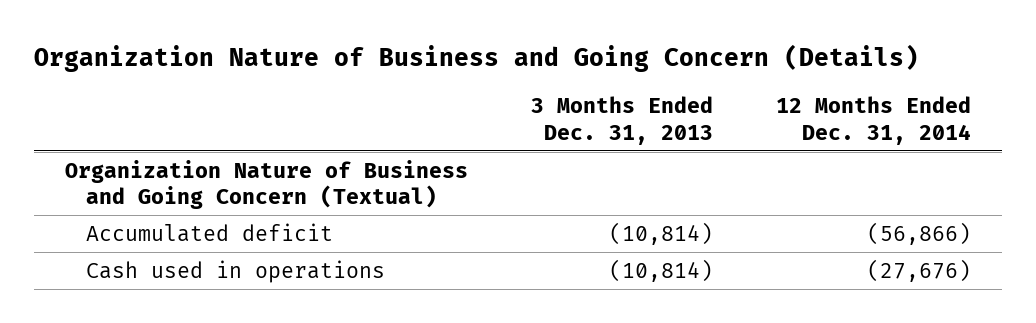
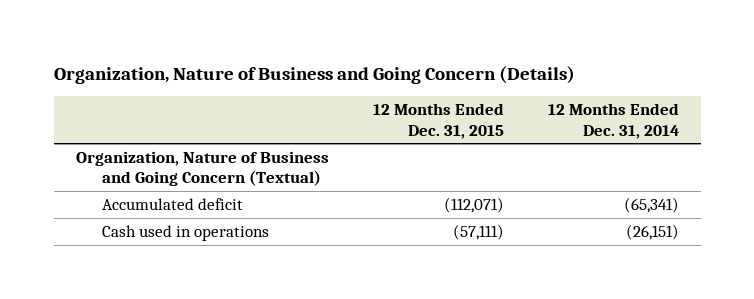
[33,44,919,73] Organization Nature of Business and Going Concern (Details) -> [53,65,575,84] Organization, Nature of Business and Going Concern (Details)
[531,95,714,145] 3 Months Ended Dec. 31, 2013 -> none
none -> [372,103,504,139] 12 Months Ended Dec. 31, 2015
[65,159,469,210] Organization Nature of Business and Going Concern (Textual) -> [75,150,329,187] Organization, Nature of Business and Going Concern (Textual)
[866,221,971,245] (56,866) -> [623,196,679,213] (65,341)
[866,258,971,282] (27,676) -> [625,223,679,240] (26,151)

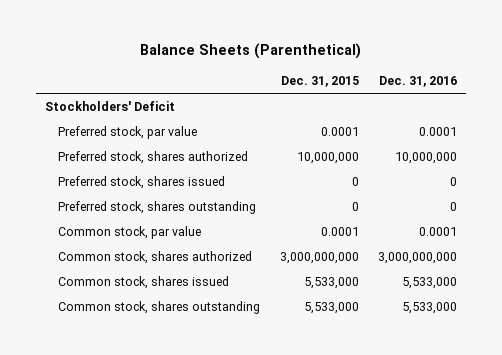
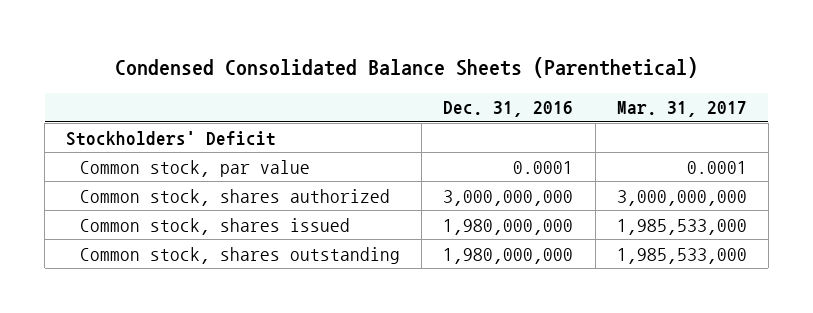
[139,43,361,60] Balance Sheets (Parenthetical) -> [114,56,698,78] Condensed Consolidated Balance Sheets (Parenthetical)
[280,75,359,87] Dec. 31, 2015 -> none
none -> [616,101,747,118] Mar. 31, 2017
[58,126,198,140] Preferred stock, par value -> none
[58,151,249,165] Preferred stock, shares authorized -> none
[58,176,226,190] Preferred stock, shares issued -> none
[58,201,257,215] Preferred stock, shares outstanding -> none
[401,277,457,290] 5,533,000 -> [443,218,574,235] 1,980,000,000
[401,302,457,315] 5,533,000 -> [443,247,574,264] 1,980,000,000

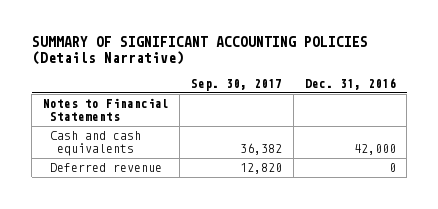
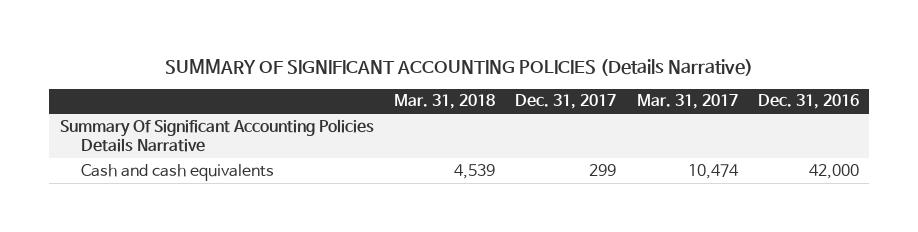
[191,78,283,91] Sep. 30, 2017 -> none
none -> [393,94,495,110] Mar. 31, 2018
none -> [515,94,617,110] Dec. 31, 2017
none -> [636,94,738,110] Mar. 31, 2017
[42,98,169,121] Notes to Financial Statements -> none
none -> [59,118,374,153] Summary Of Significant Accounting Policies Details Narrative
[50,163,163,173] Deferred revenue -> none

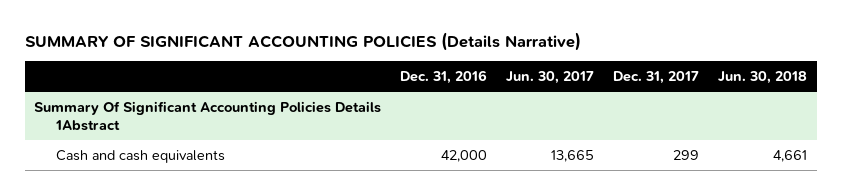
[393,94,495,110] Mar. 31, 2018 -> none
[636,94,738,110] Mar. 31, 2017 -> none
none -> [506,71,595,85] Jun. 30, 2017
none -> [718,71,808,85] Jun. 30, 2018
[59,118,374,153] Summary Of Significant Accounting Policies Details Narrative -> [34,100,382,132] Summary Of Significant Accounting Policies Details 1Abstract

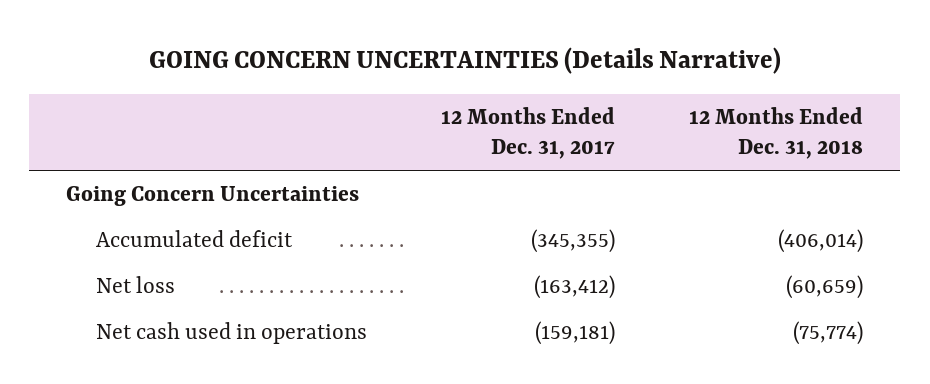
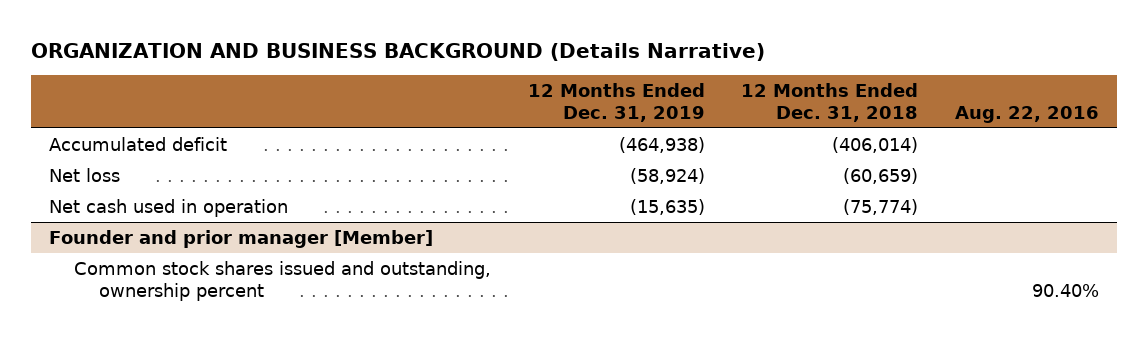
[148,47,781,75] GOING CONCERN UNCERTAINTIES (Details Narrative) -> [30,42,765,61] ORGANIZATION AND BUSINESS BACKGROUND (Details Narrative)
[441,107,616,160] 12 Months Ended Dec. 31, 2017 -> none
none -> [527,82,705,122] 12 Months Ended Dec. 31, 2019
none -> [954,105,1099,123] Aug. 22, 2016
[66,186,360,207] Going Concern Uncertainties -> none
[96,322,368,345] Net cash used in operations -> [49,198,289,217] Net cash used in operation
none -> [49,229,434,248] Founder and prior manager [Member]
none -> [73,260,491,301] Common stock shares issued and outstanding, ownership percent

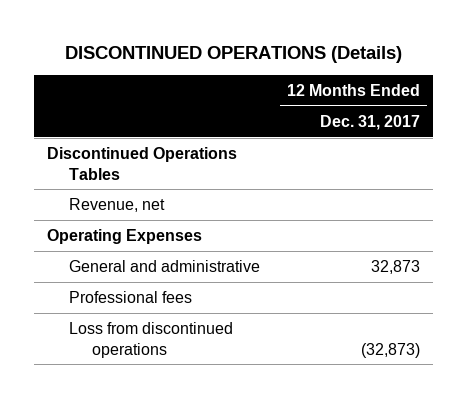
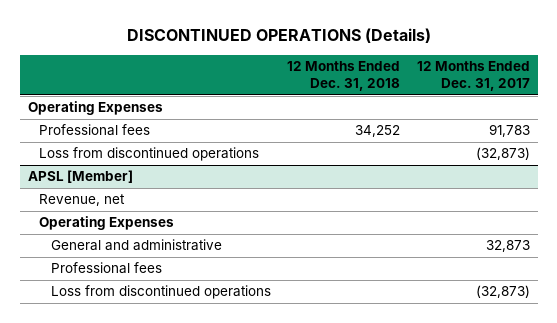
none -> [287,61,401,92] 12 Months Ended Dec. 31, 2018
[47,147,238,180] Discontinued Operations Tables -> none
none -> [27,101,163,116] Operating Expenses
none -> [39,124,151,137] Professional fees
none -> [39,147,260,162] Loss from discontinued operations
none -> [27,170,133,184] APSL [Member]

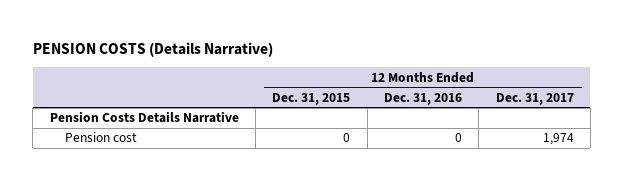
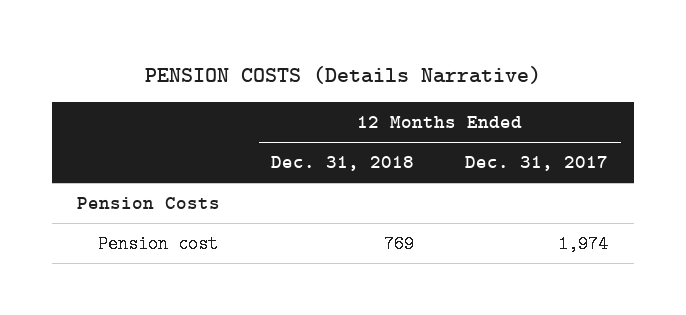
[272,92,351,105] Dec. 31, 2015 -> none
[383,92,462,105] Dec. 31, 2016 -> none
none -> [271,156,415,172] Dec. 31, 2018
[49,111,239,124] Pension Costs Details Narrative -> [77,197,221,210] Pension Costs

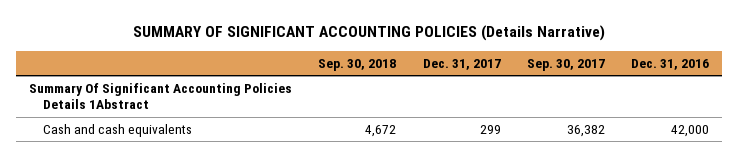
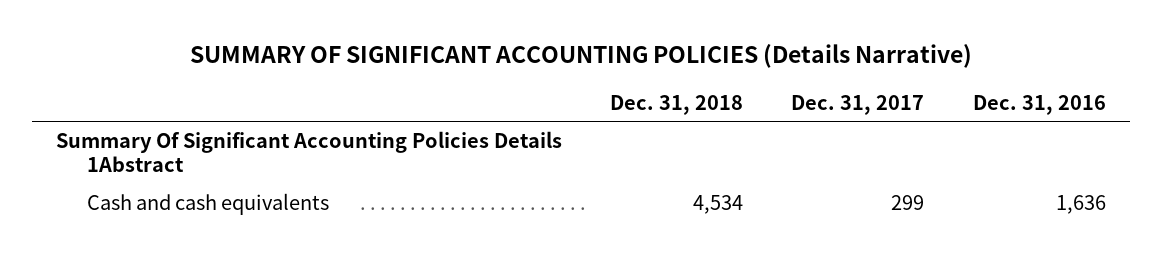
[318,58,397,71] Sep. 30, 2018 -> none
[526,58,605,71] Sep. 30, 2017 -> none
none -> [610,94,744,115] Dec. 31, 2018
[670,124,709,137] 42,000 -> [1055,195,1106,215] 1,636

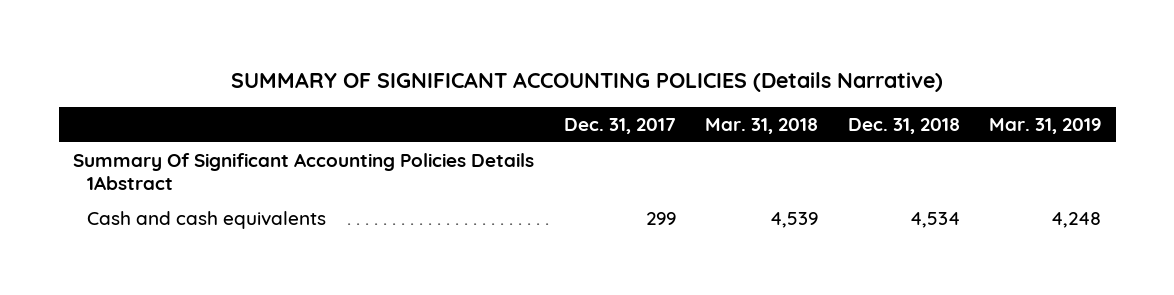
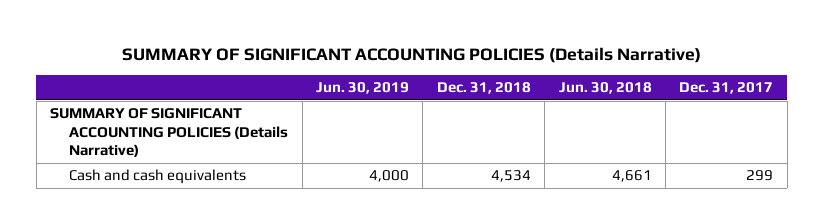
[705,117,819,134] Mar. 31, 2018 -> none
[988,117,1101,134] Mar. 31, 2019 -> none
none -> [315,82,409,95] Jun. 30, 2019
none -> [558,82,652,95] Jun. 30, 2018
[73,153,535,191] Summary Of Significant Accounting Policies Details 1Abstract -> [50,108,289,158] SUMMARY OF SIGNIFICANT ACCOUNTING POLICIES (Details Narrative)

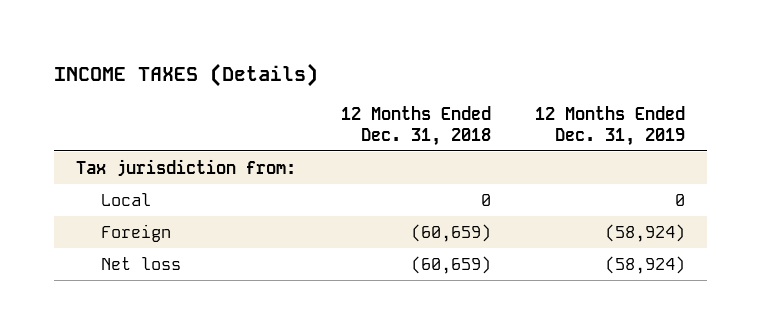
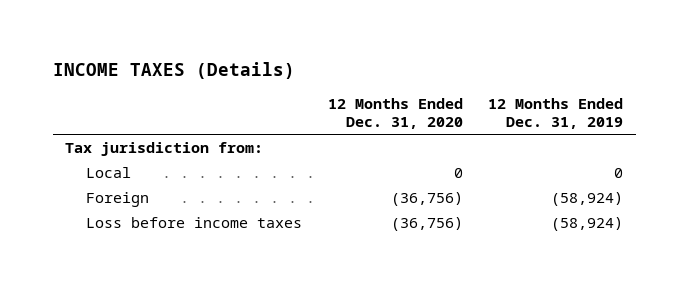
[340,105,491,147] 12 Months Ended Dec. 31, 2018 -> none
none -> [327,98,463,130] 12 Months Ended Dec. 31, 2020
[100,256,181,270] Net loss -> [86,216,303,228] Loss before income taxes

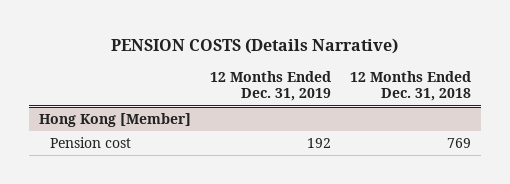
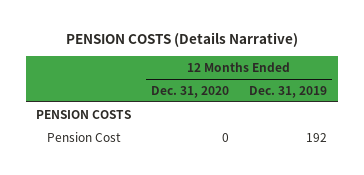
[350,70,472,102] 12 Months Ended Dec. 31, 2018 -> none
none -> [151,85,230,98] Dec. 31, 2020
[38,113,191,128] Hong Kong [Member] -> none
none -> [36,109,132,119] PENSION COSTS
[50,137,132,149] Pension cost -> [46,131,121,142] Pension Cost

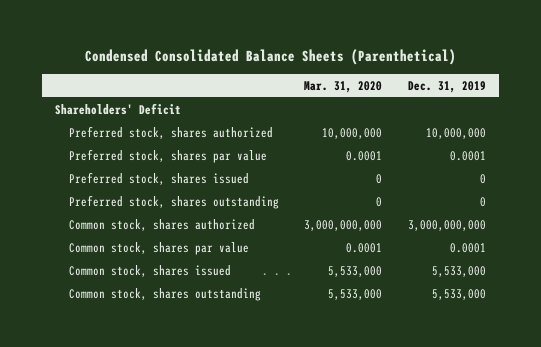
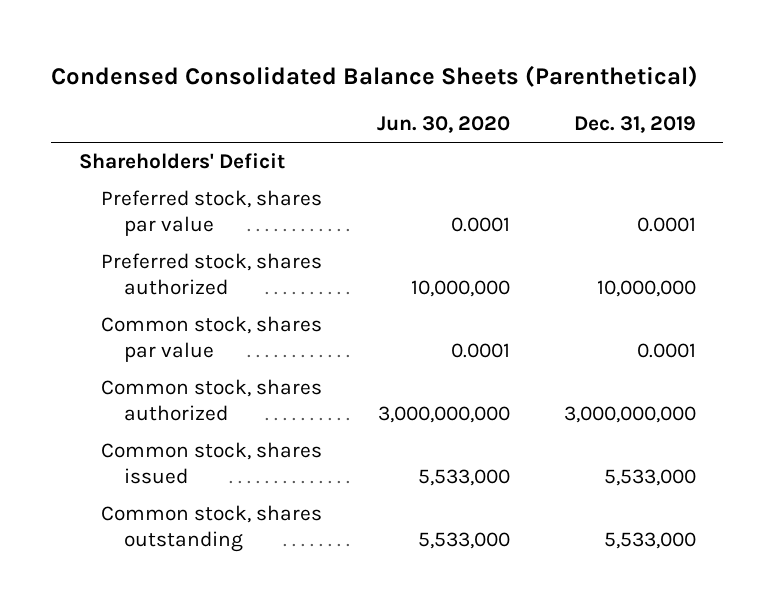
[304,80,383,93] Mar. 31, 2020 -> none
none -> [376,116,510,134] Jun. 30, 2020
[68,171,249,185] Preferred stock, shares issued -> none
[68,194,279,209] Preferred stock, shares outstanding -> none
[68,125,273,139] Preferred stock, shares authorized -> [101,253,323,296] Preferred stock, shares authorized
[68,218,255,231] Common stock, shares authorized -> [101,379,323,422] Common stock, shares authorized

